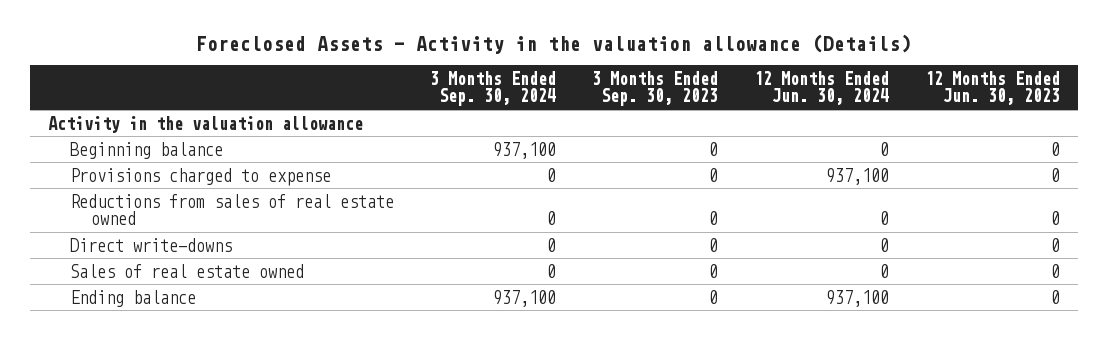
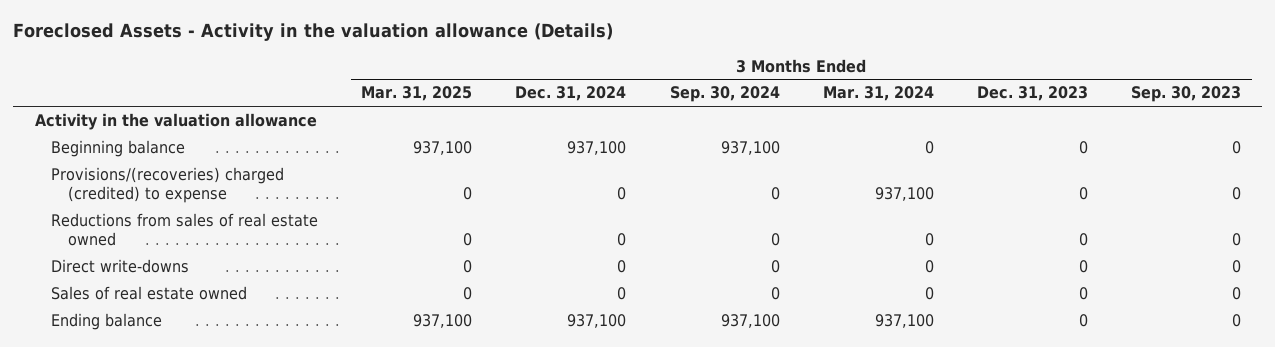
[754,70,890,106] 12 Months Ended Jun. 30, 2024 -> none
[925,70,1061,106] 12 Months Ended Jun. 30, 2023 -> none
none -> [361,86,473,102] Mar. 31, 2025
none -> [515,86,627,102] Dec. 31, 2024
none -> [822,86,934,102] Mar. 31, 2024
none -> [976,86,1088,102] Dec. 31, 2023
[69,167,331,186] Provisions charged to expense -> [51,167,285,204] Provisions/(recoveries) charged (credited) to expense

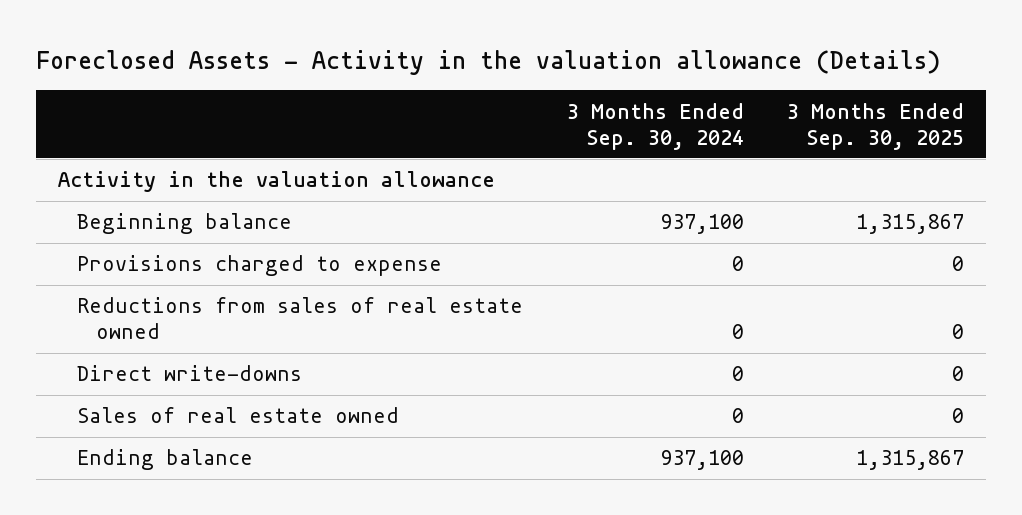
[361,86,473,102] Mar. 31, 2025 -> none
[515,86,627,102] Dec. 31, 2024 -> none
[822,86,934,102] Mar. 31, 2024 -> none
[976,86,1088,102] Dec. 31, 2023 -> none
[1130,86,1241,103] Sep. 30, 2023 -> none
none -> [787,102,965,150] 3 Months Ended Sep. 30, 2025
[51,167,285,204] Provisions/(recoveries) charged (credited) to expense -> [76,255,442,277] Provisions charged to expense

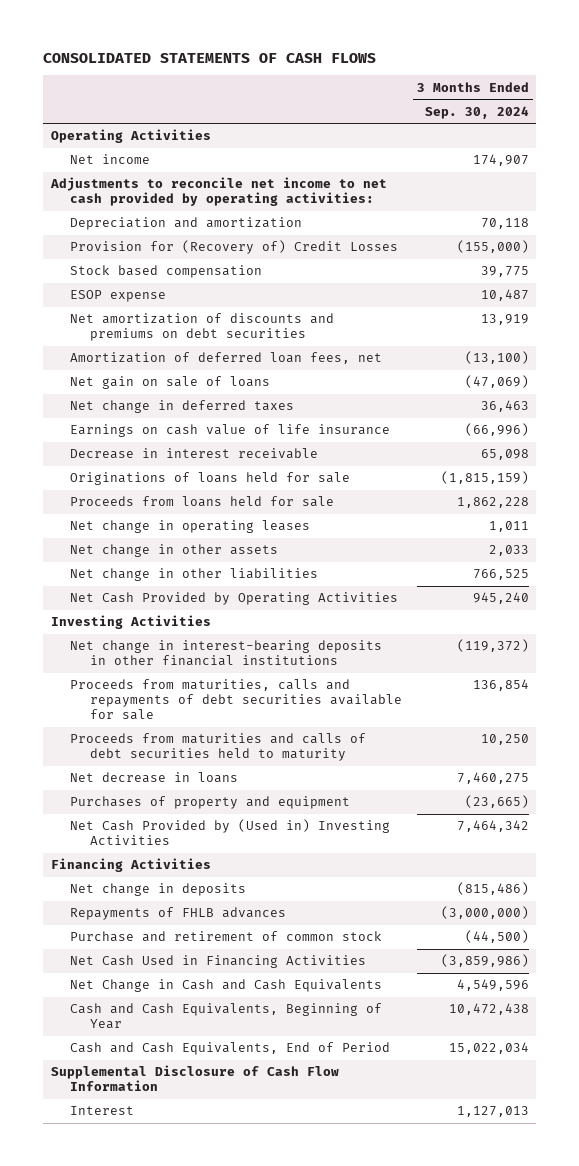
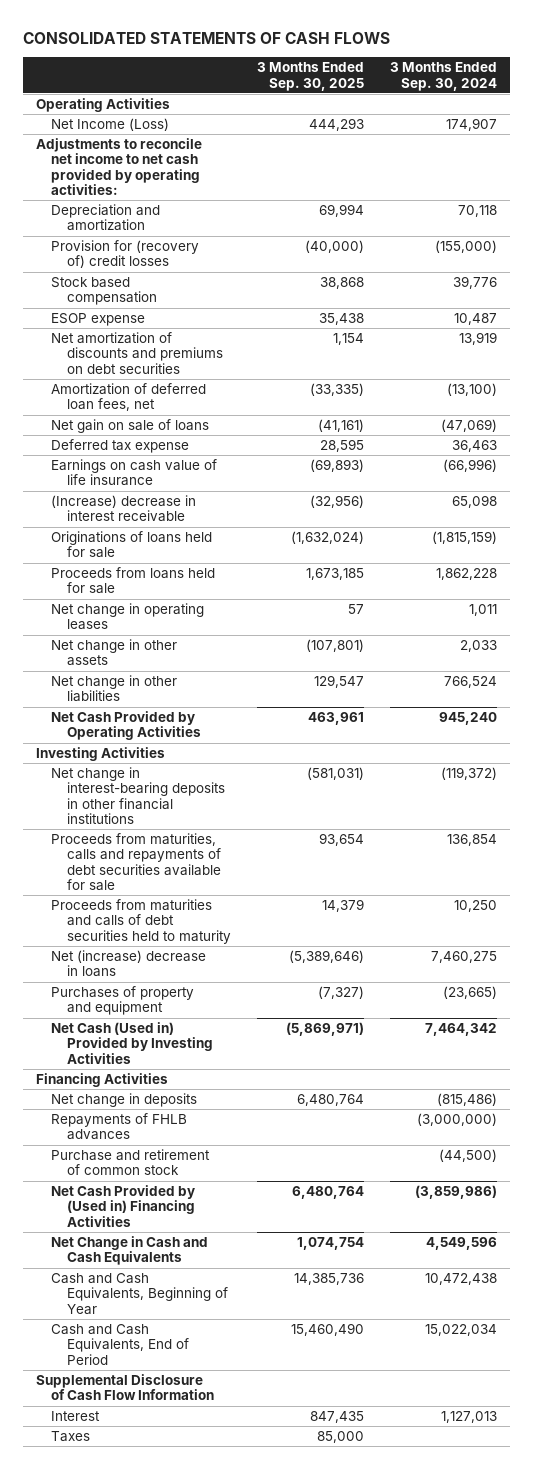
none -> [256,62,364,91] 3 Months Ended Sep. 30, 2025
[70,154,151,165] Net income -> [51,117,170,131] Net Income (Loss)
[70,240,399,255] Provision for (Recovery of) Credit Losses -> [51,239,200,269] Provision for (recovery of) credit losses
[480,266,529,278] 39,775 -> [452,275,497,289] 39,776
[70,400,295,414] Net change in deferred taxes -> [51,438,190,453] Deferred tax expense
[70,448,319,460] Decrease in interest receivable -> [51,494,197,523] (Increase) decrease in interest receivable
[472,569,529,581] 766,525 -> [443,675,497,688] 766,524
[70,772,239,784] Net decrease in loans -> [51,949,207,978] Net (increase) decrease in loans
[70,819,391,846] Net Cash Provided by (Used in) Investing Activities -> [51,1021,213,1064] Net Cash (Used in) Provided by Investing Activities
[70,955,367,969] Net Cash Used in Financing Activities -> [51,1184,196,1227] Net Cash Provided by (Used in) Financing Activities
none -> [51,1430,91,1442] Taxes

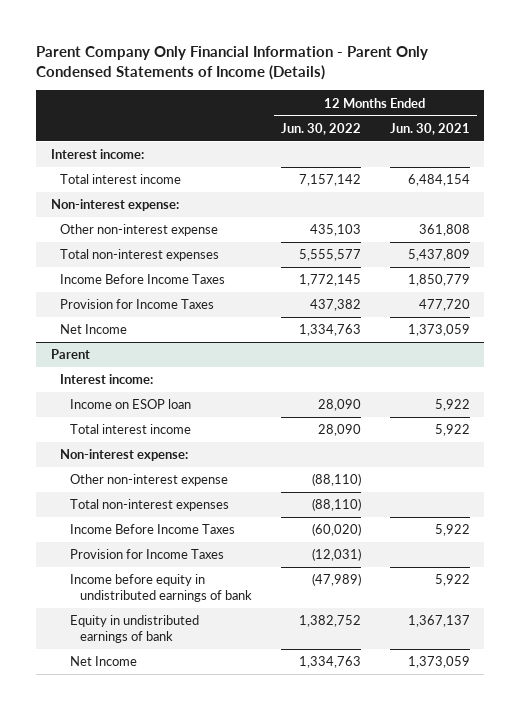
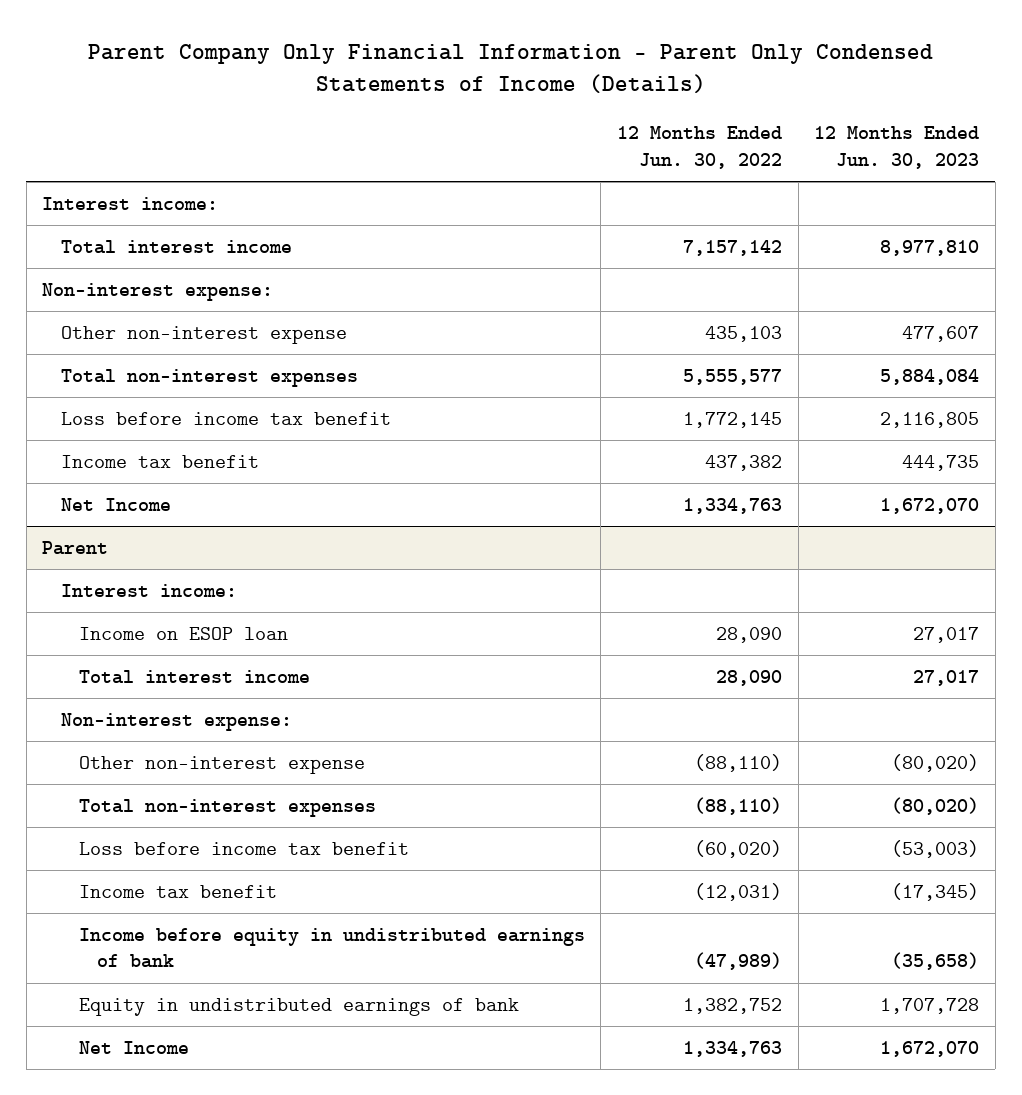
[389,122,470,135] Jun. 30, 2021 -> none
none -> [814,126,980,169] 12 Months Ended Jun. 30, 2023
[60,274,226,285] Income Before Income Taxes -> [60,411,391,425] Loss before income tax benefit
[60,299,215,310] Provision for Income Taxes -> [60,454,259,468] Income tax benefit
[70,524,236,535] Income Before Income Taxes -> [78,841,409,855] Loss before income tax benefit
[70,549,225,560] Provision for Income Taxes -> [78,884,277,898] Income tax benefit

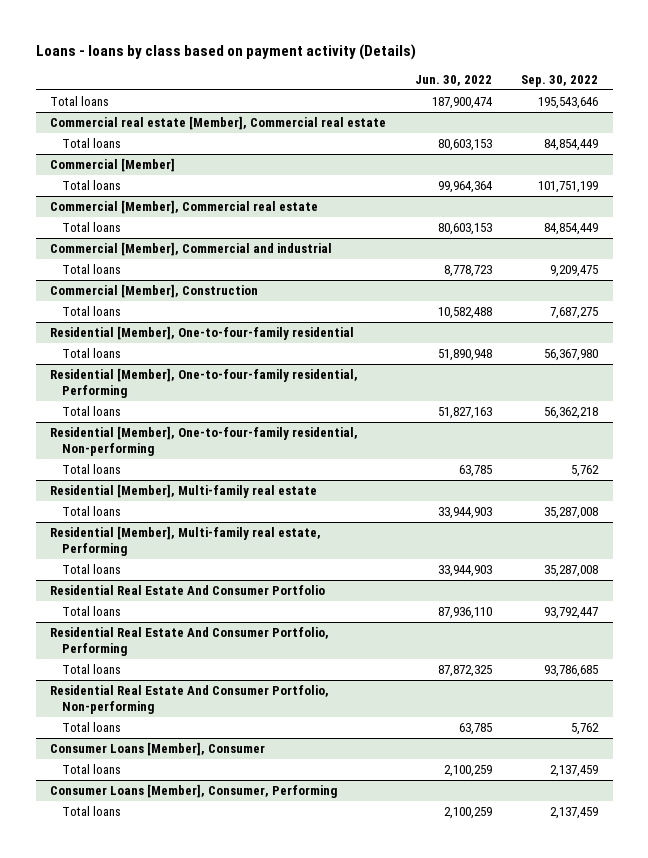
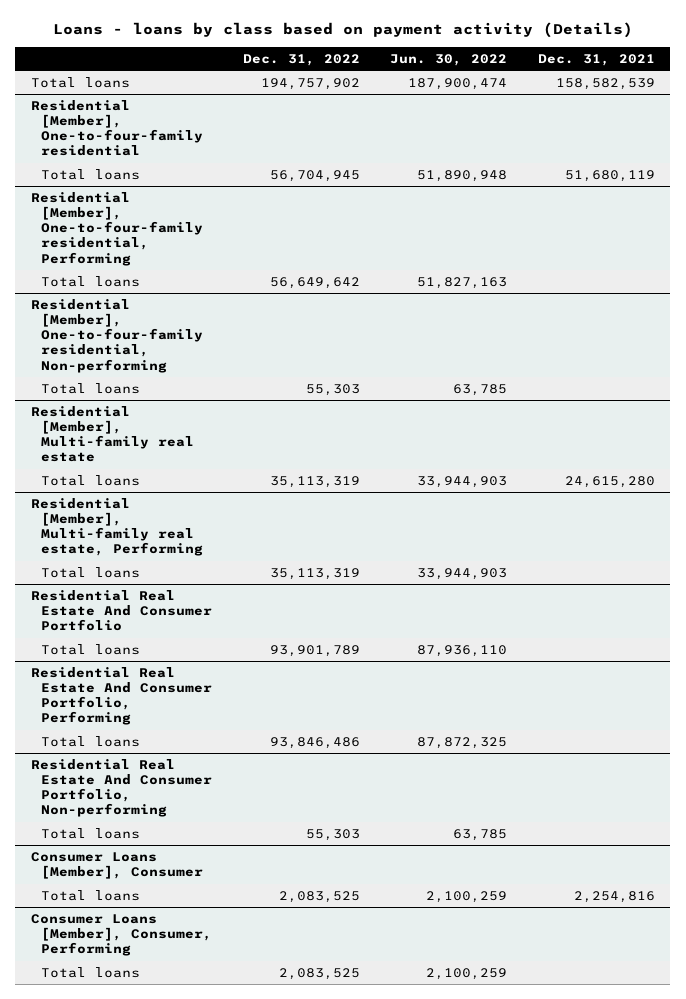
[521,74,599,87] Sep. 30, 2022 -> none
none -> [242,53,360,66] Dec. 31, 2022
none -> [537,53,655,66] Dec. 31, 2021
[50,116,387,131] Commercial real estate [Member], Commercial real estate -> none
[62,138,122,149] Total loans -> none
[50,158,176,173] Commercial [Member] -> none
[62,180,122,191] Total loans -> none
[50,200,319,215] Commercial [Member], Commercial real estate -> none
[62,222,122,233] Total loans -> none
[50,242,333,257] Commercial [Member], Commercial and industrial -> none
[62,264,122,275] Total loans -> none
[50,284,259,299] Commercial [Member], Construction -> none
[62,306,122,317] Total loans -> none

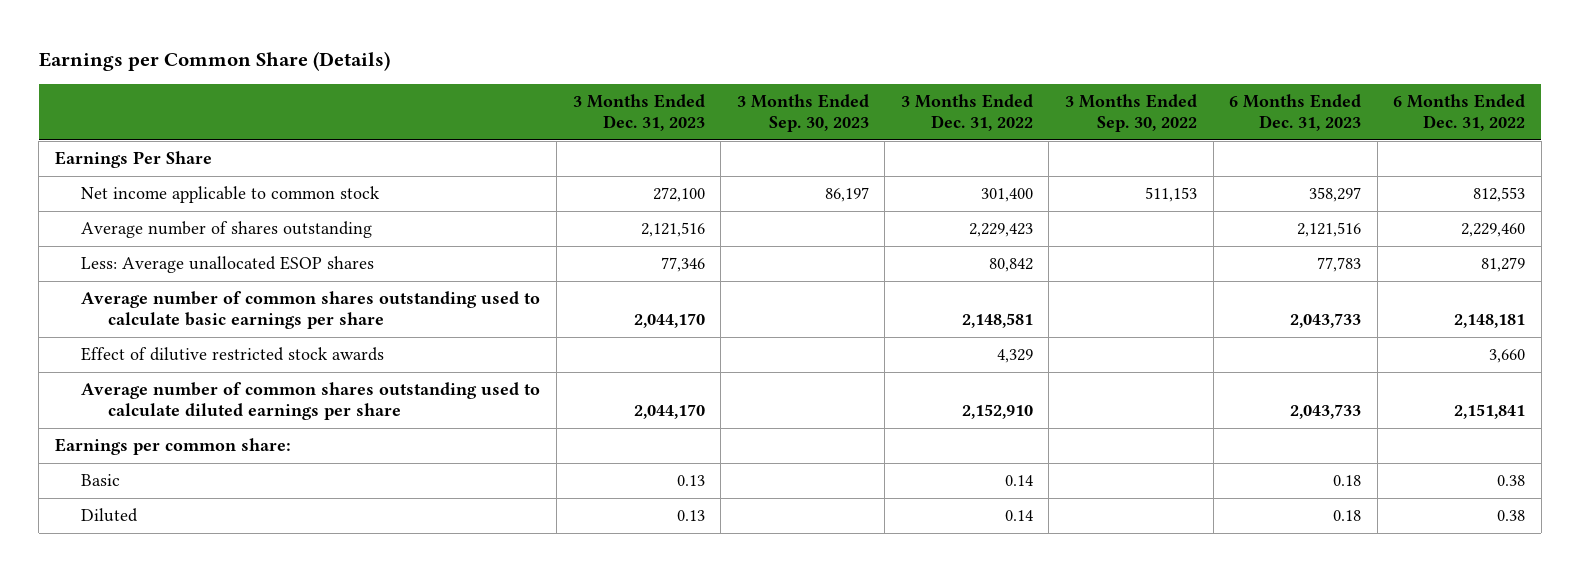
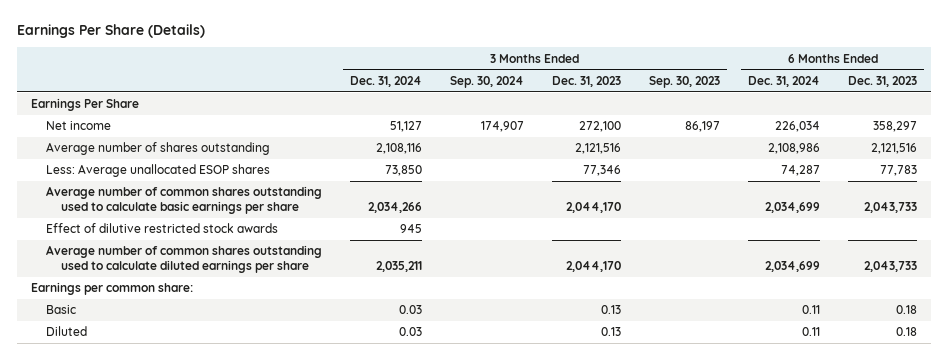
[38,51,390,72] Earnings per Common Share (Details) -> [16,24,205,39] Earnings Per Share (Details)
[900,94,1033,132] 3 Months Ended Dec. 31, 2022 -> none
[1064,94,1197,133] 3 Months Ended Sep. 30, 2022 -> none
[1393,94,1526,132] 6 Months Ended Dec. 31, 2022 -> none
none -> [349,75,422,87] Dec. 31, 2024
none -> [449,75,524,88] Sep. 30, 2024
none -> [748,75,821,87] Dec. 31, 2024
[81,186,381,204] Net income applicable to common stock -> [45,121,111,131] Net income

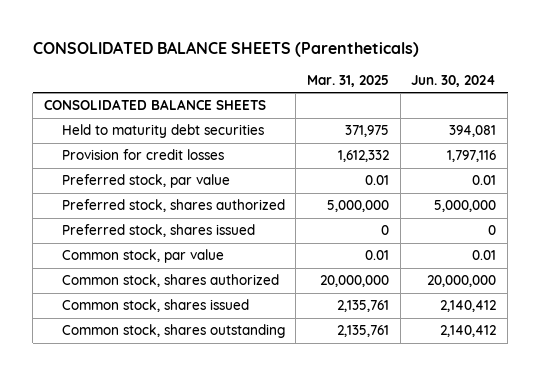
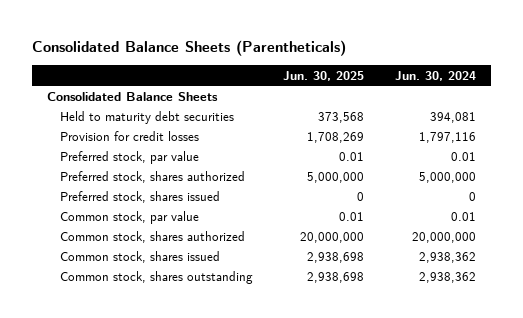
[32,41,419,58] CONSOLIDATED BALANCE SHEETS (Parentheticals) -> [32,40,347,57] Consolidated Balance Sheets (Parentheticals)
[307,75,390,88] Mar. 31, 2025 -> none
none -> [283,70,365,81] Jun. 30, 2025
[43,99,266,111] CONSOLIDATED BALANCE SHEETS -> [47,91,219,101] Consolidated Balance Sheets
[440,300,497,313] 2,140,412 -> [418,251,476,263] 2,938,362
[440,325,497,338] 2,140,412 -> [418,271,476,283] 2,938,362

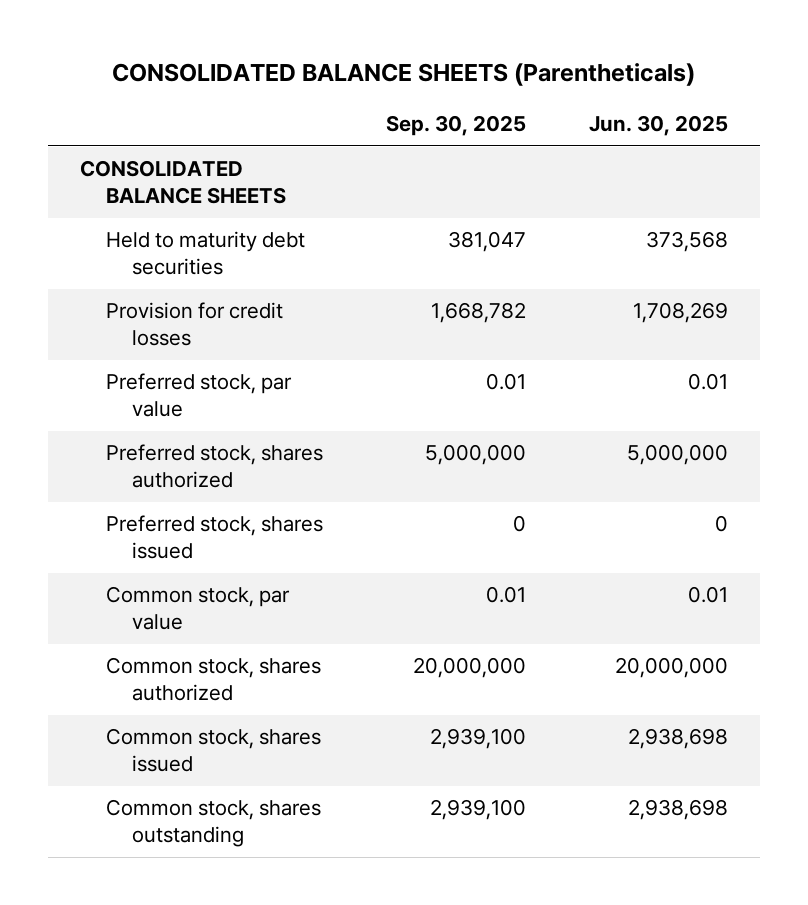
[32,40,347,57] Consolidated Balance Sheets (Parentheticals) -> [112,62,696,86] CONSOLIDATED BALANCE SHEETS (Parentheticals)
[394,70,476,81] Jun. 30, 2024 -> none
none -> [386,115,527,137] Sep. 30, 2025
[47,91,219,101] Consolidated Balance Sheets -> [79,160,287,205] CONSOLIDATED BALANCE SHEETS

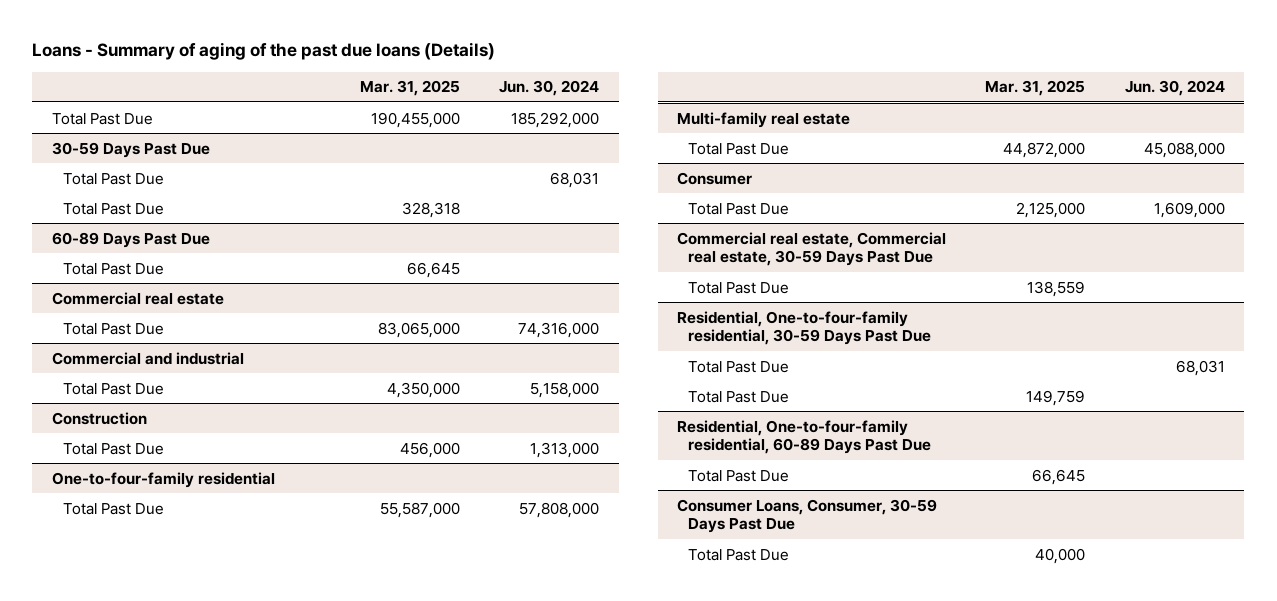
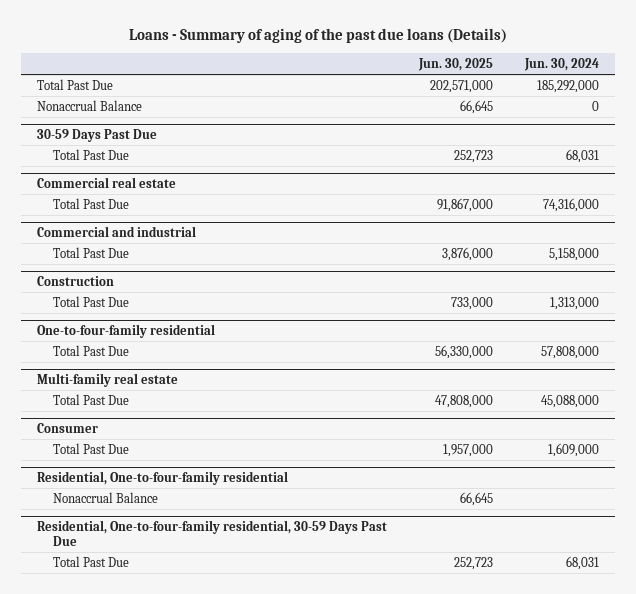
[360,80,461,97] Mar. 31, 2025 -> none
none -> [418,57,494,71] Jun. 30, 2025
none -> [36,99,142,111] Nonaccrual Balance
[62,202,164,215] Total Past Due -> none
[51,231,210,248] 60-89 Days Past Due -> none
[62,262,164,275] Total Past Due -> none
[677,231,947,266] Commercial real estate, Commercial real estate, 30-59 Days Past Due -> none
[688,281,790,294] Total Past Due -> none
none -> [36,471,288,486] Residential, One-to-four-family residential
none -> [52,491,158,503] Nonaccrual Balance
[688,390,790,403] Total Past Due -> none
[677,419,932,454] Residential, One-to-four-family residential, 60-89 Days Past Due -> none
[688,469,790,482] Total Past Due -> none
[677,498,938,533] Consumer Loans, Consumer, 30-59 Days Past Due -> none
[688,548,790,561] Total Past Due -> none

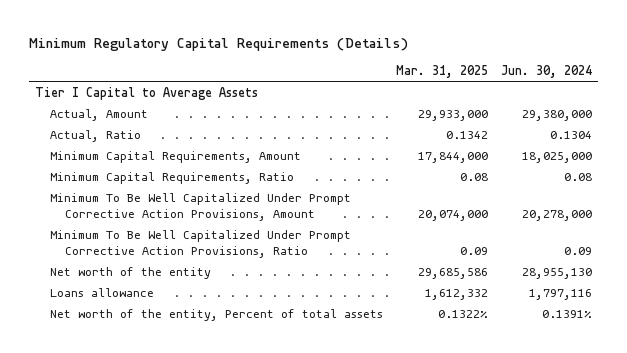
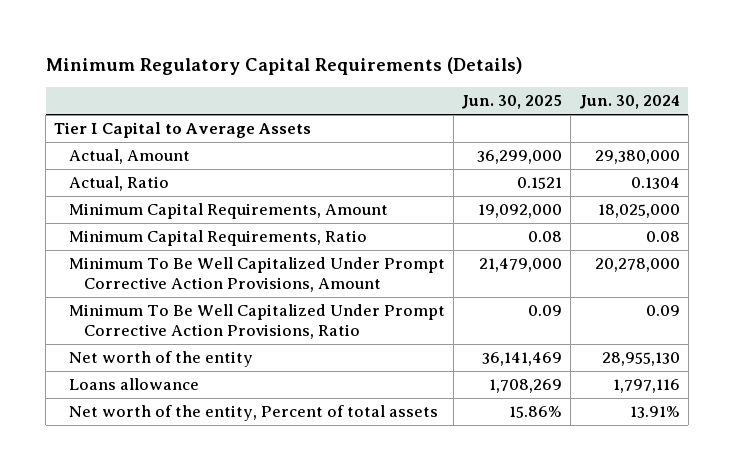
[395,65,488,79] Mar. 31, 2025 -> none
none -> [461,95,563,110] Jun. 30, 2025
[541,309,592,318] 0.1391% -> [629,406,680,419] 13.91%

